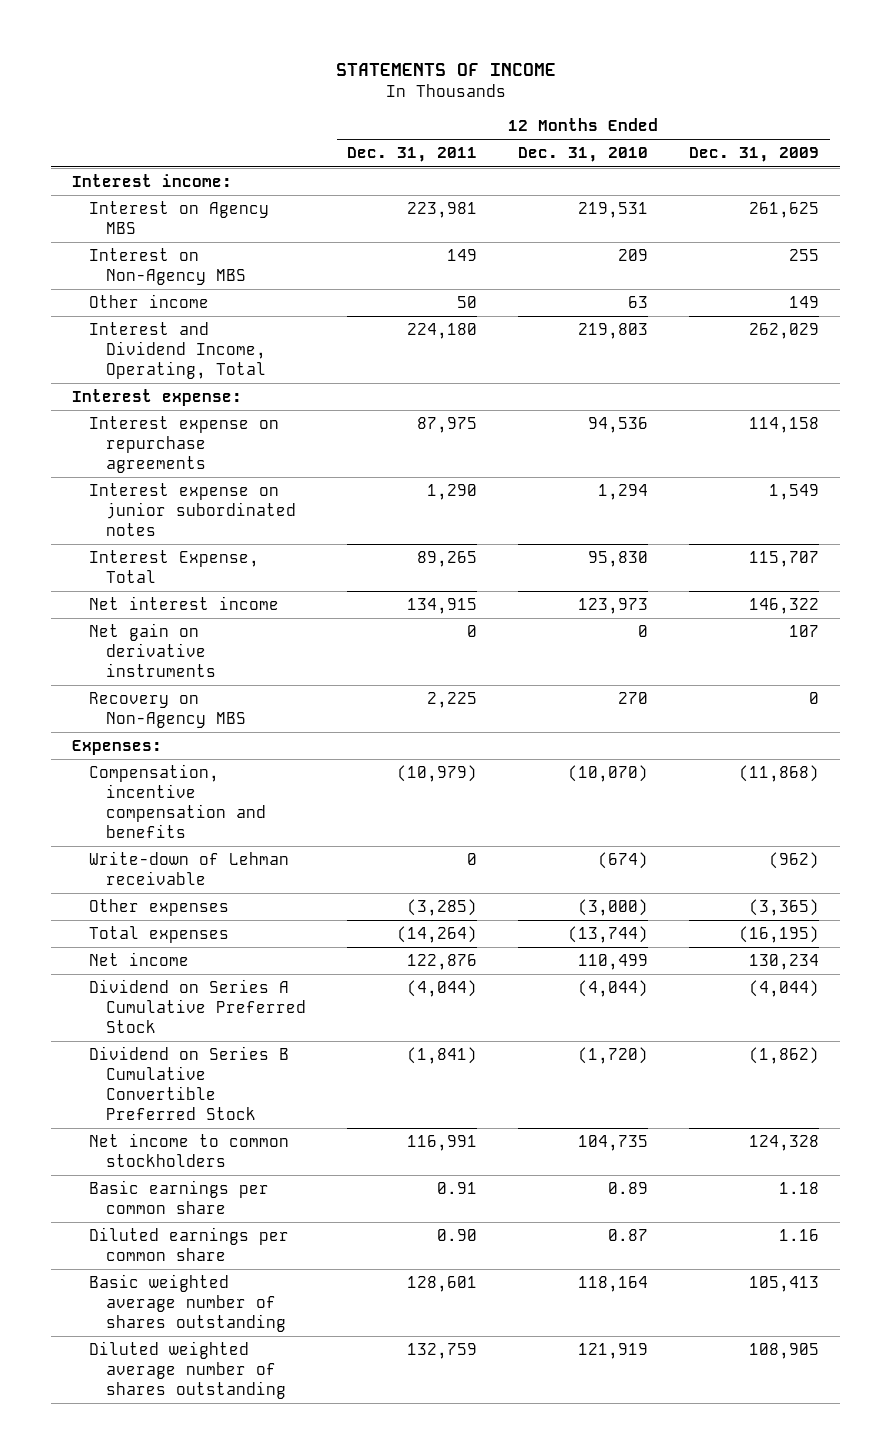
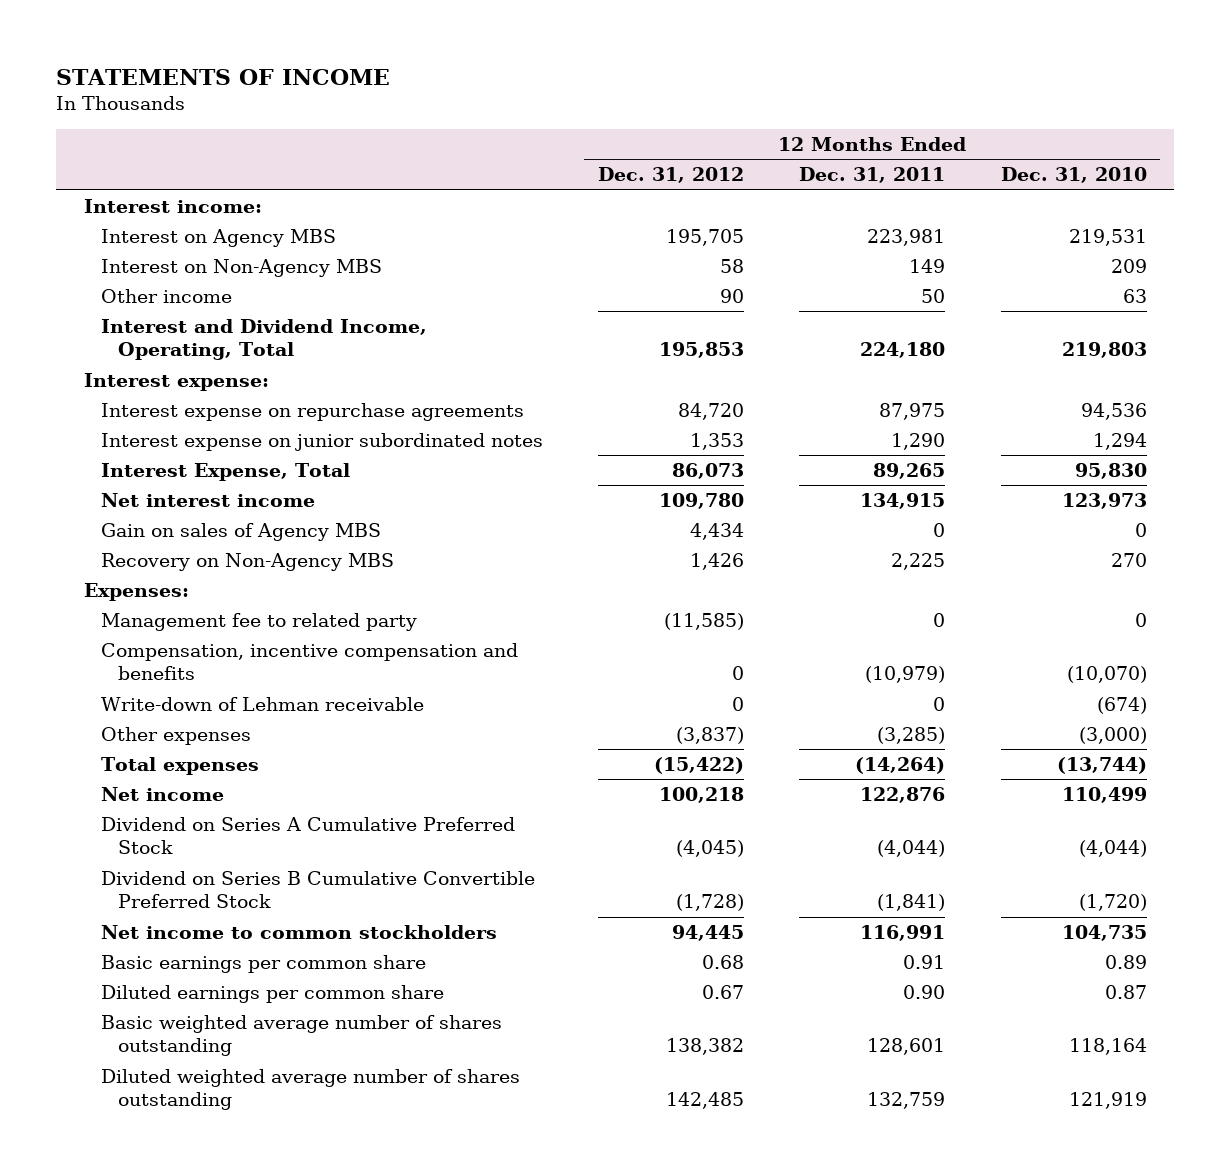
[689,147,820,163] Dec. 31, 2009 -> none
none -> [598,167,745,184] Dec. 31, 2012
[89,623,217,677] Net gain on derivative instruments -> none
none -> [101,523,382,542] Gain on sales of Agency MBS
none -> [101,613,418,632] Management fee to related party

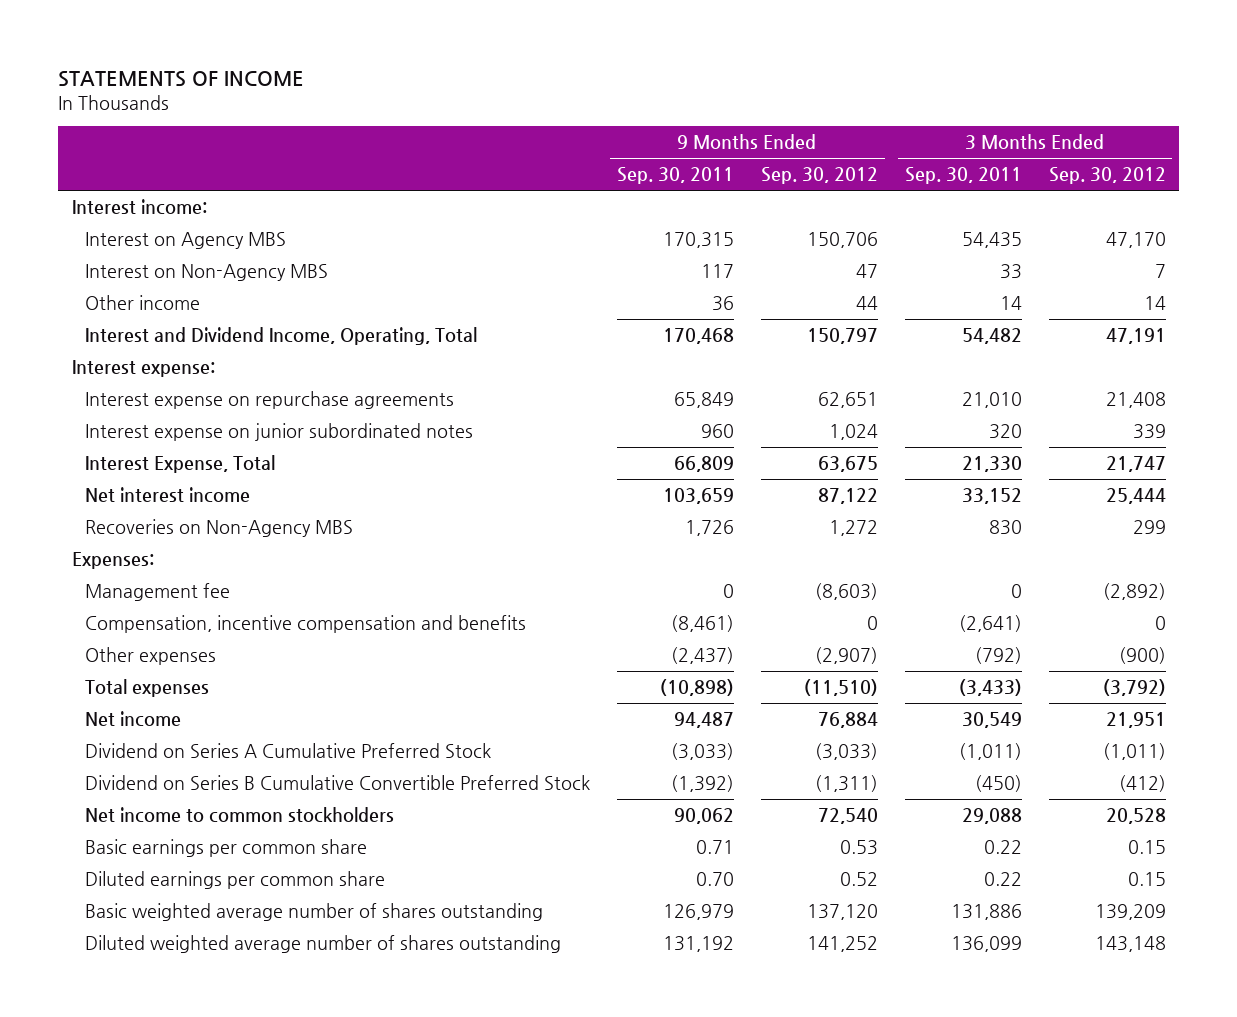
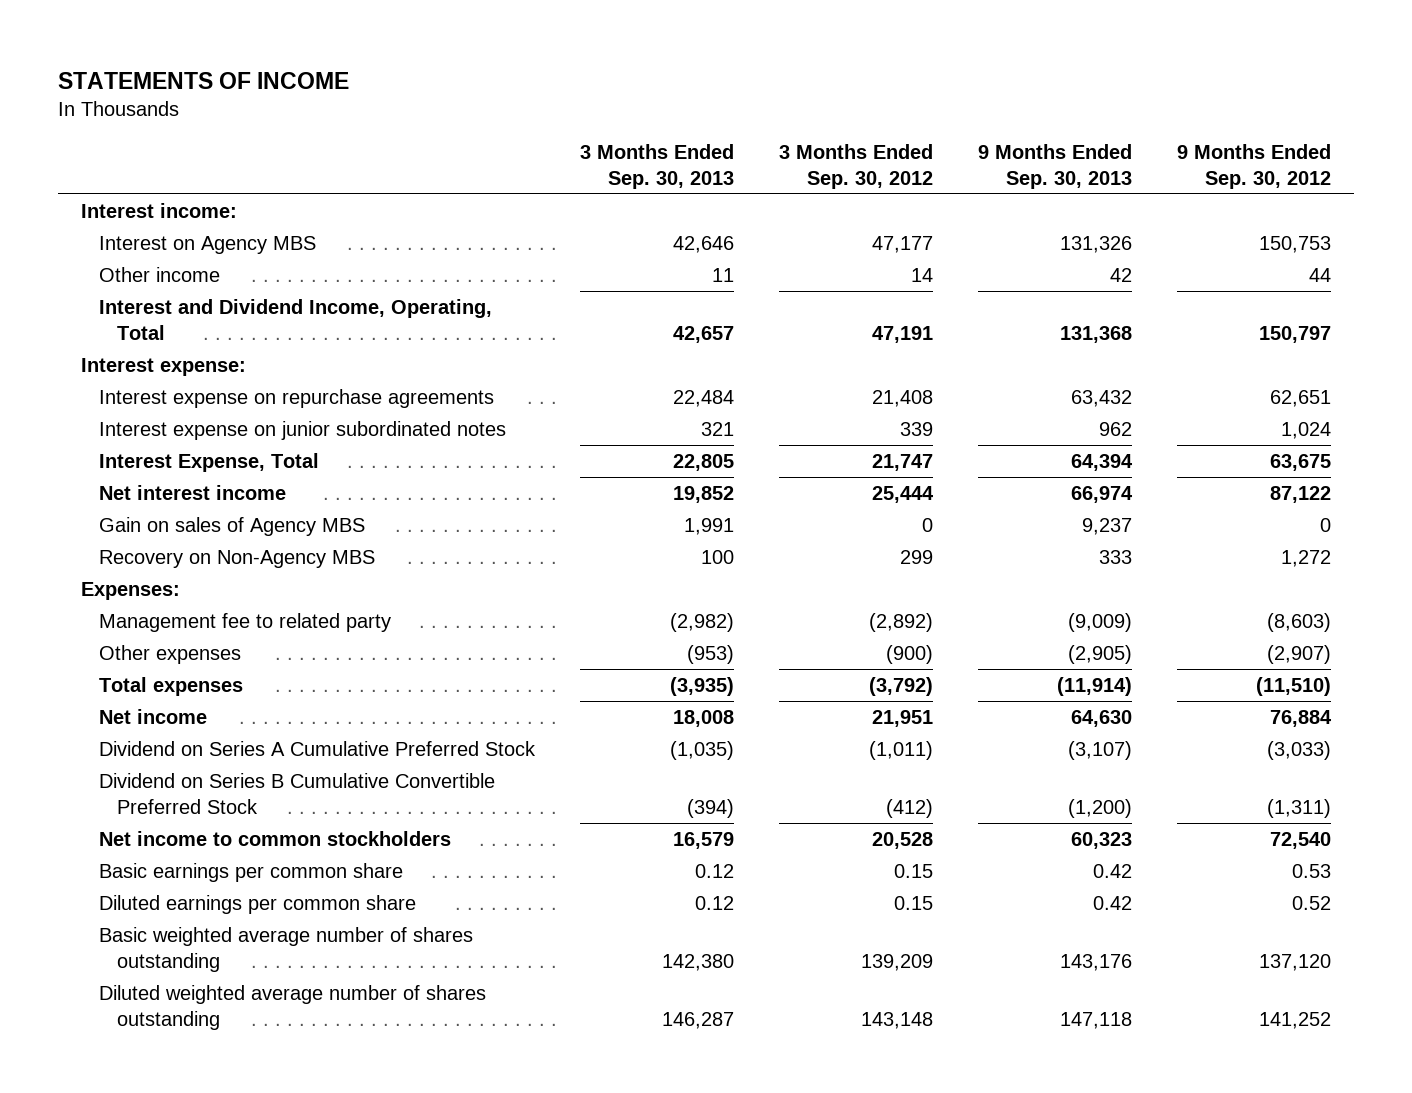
[616,167,734,185] Sep. 30, 2011 -> none
[904,167,1022,185] Sep. 30, 2011 -> none
none -> [579,144,734,189] 3 Months Ended Sep. 30, 2013
none -> [977,144,1132,189] 9 Months Ended Sep. 30, 2013
[85,264,329,282] Interest on Non-Agency MBS -> none
[806,232,878,249] 150,706 -> [1259,235,1332,253] 150,753
[1105,232,1166,249] 47,170 -> [871,235,933,253] 47,177
none -> [98,516,365,536] Gain on sales of Agency MBS
[85,519,354,538] Recoveries on Non-Agency MBS -> [98,549,375,568] Recovery on Non-Agency MBS
[85,615,527,634] Compensation, incentive compensation and benefits -> none
[85,583,231,602] Management fee -> [98,612,391,632] Management fee to related party

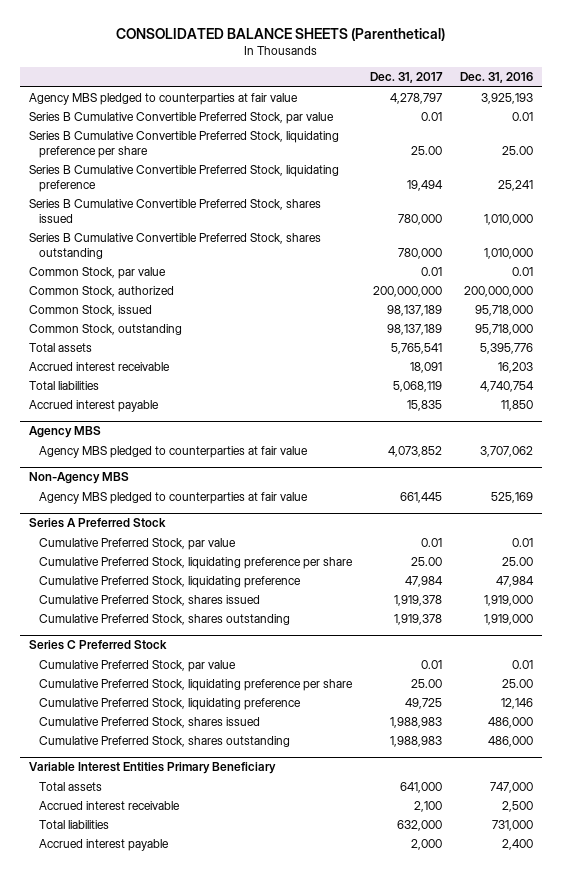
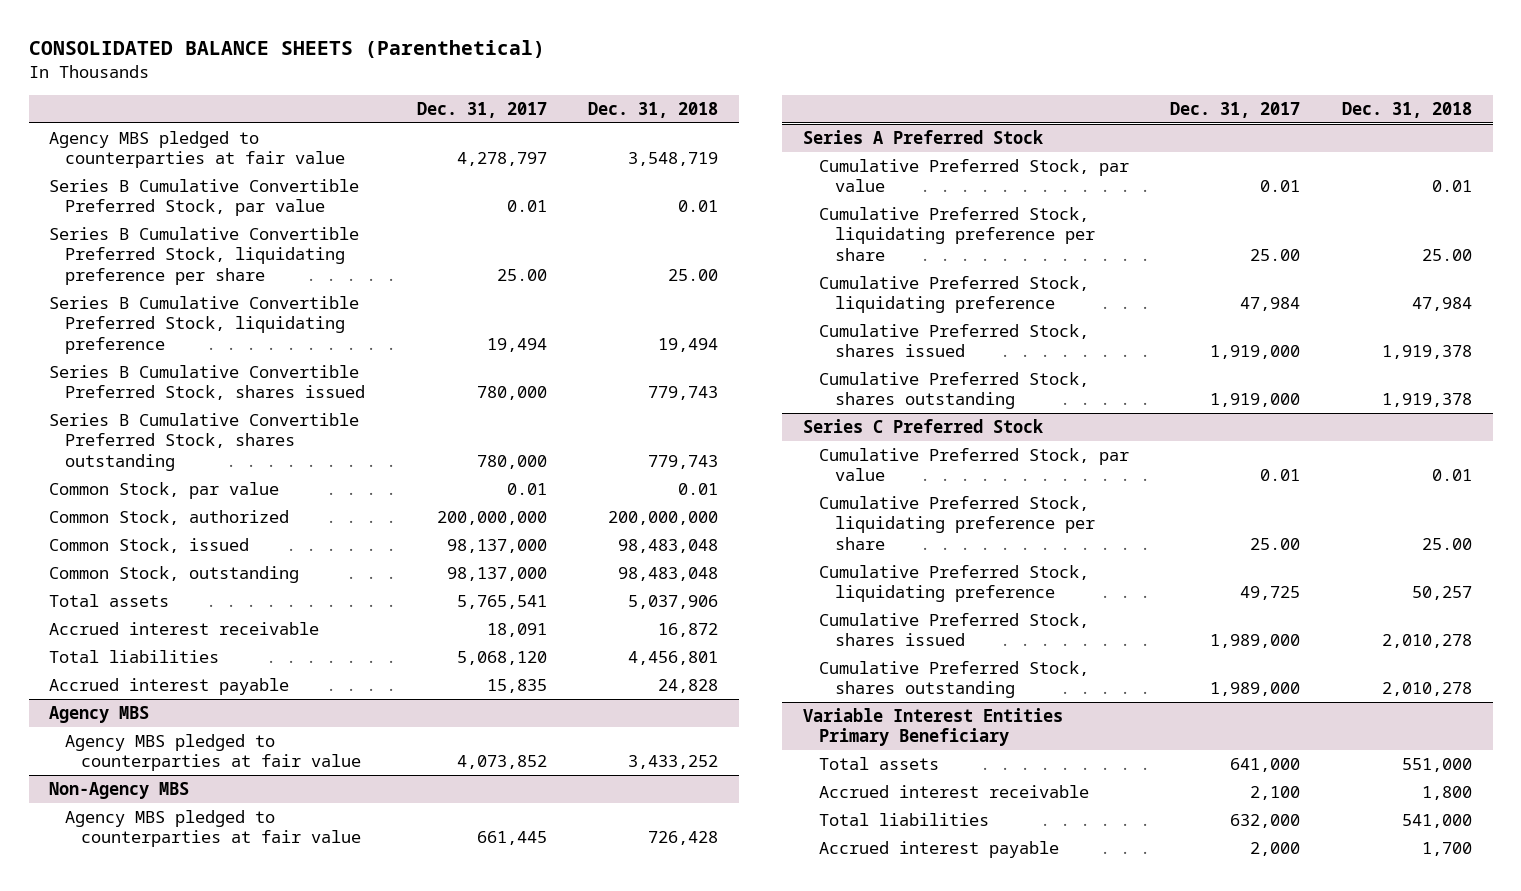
[459,72,533,84] Dec. 31, 2016 -> none
none -> [588,102,719,119] Dec. 31, 2018
[386,305,442,317] 98,137,189 -> [446,538,547,553] 98,137,000
[386,324,442,336] 98,137,189 -> [446,566,547,581] 98,137,000
[392,381,442,393] 5,068,119 -> [456,650,547,665] 5,068,120
[393,595,442,607] 1,919,378 -> [1210,345,1301,360] 1,919,000
[393,614,442,626] 1,919,378 -> [1210,393,1301,408] 1,919,000
[389,717,442,729] 1,988,983 -> [1210,634,1301,649] 1,989,000
[389,736,442,748] 1,988,983 -> [1210,682,1301,697] 1,989,000

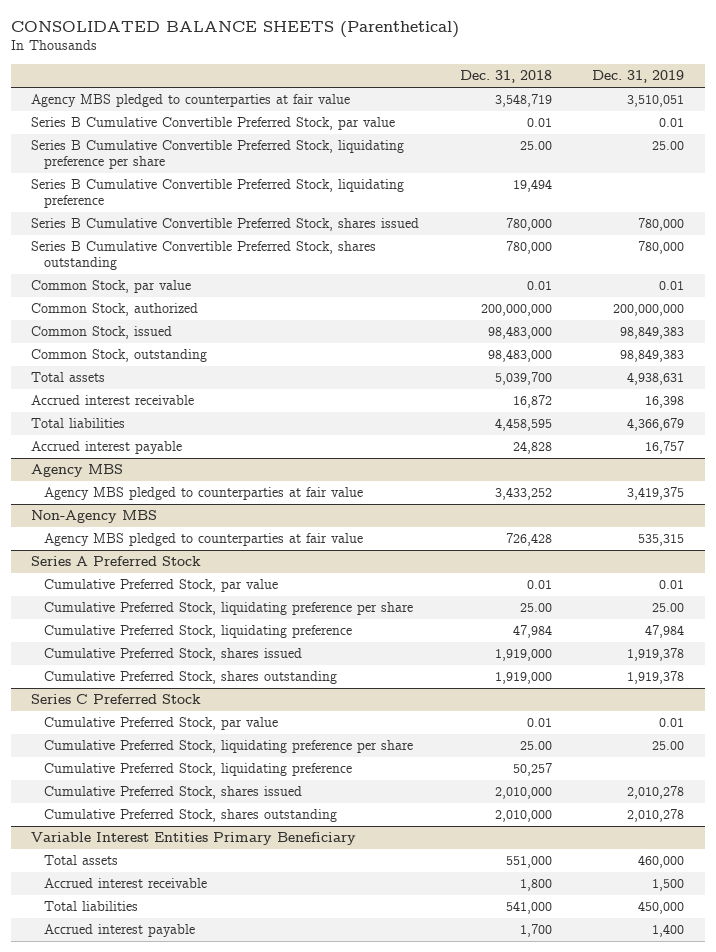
[416,102,547,119] Dec. 31, 2017 -> none
none -> [592,70,685,84] Dec. 31, 2019
[648,386,719,401] 779,743 -> [505,218,552,232] 780,000
[648,454,719,469] 779,743 -> [505,241,552,255] 780,000
[618,538,719,553] 98,483,048 -> [487,326,552,340] 98,483,000
[618,566,719,581] 98,483,048 -> [487,349,552,363] 98,483,000
[628,594,719,609] 5,037,906 -> [494,372,552,386] 5,039,700
[628,650,719,665] 4,456,801 -> [494,418,552,432] 4,458,595
[1382,345,1473,360] 1,919,378 -> [494,649,552,662] 1,919,000
[1382,393,1473,408] 1,919,378 -> [494,672,552,685] 1,919,000
[1382,634,1473,649] 2,010,278 -> [494,787,552,800] 2,010,000
[1382,682,1473,697] 2,010,278 -> [494,810,552,823] 2,010,000

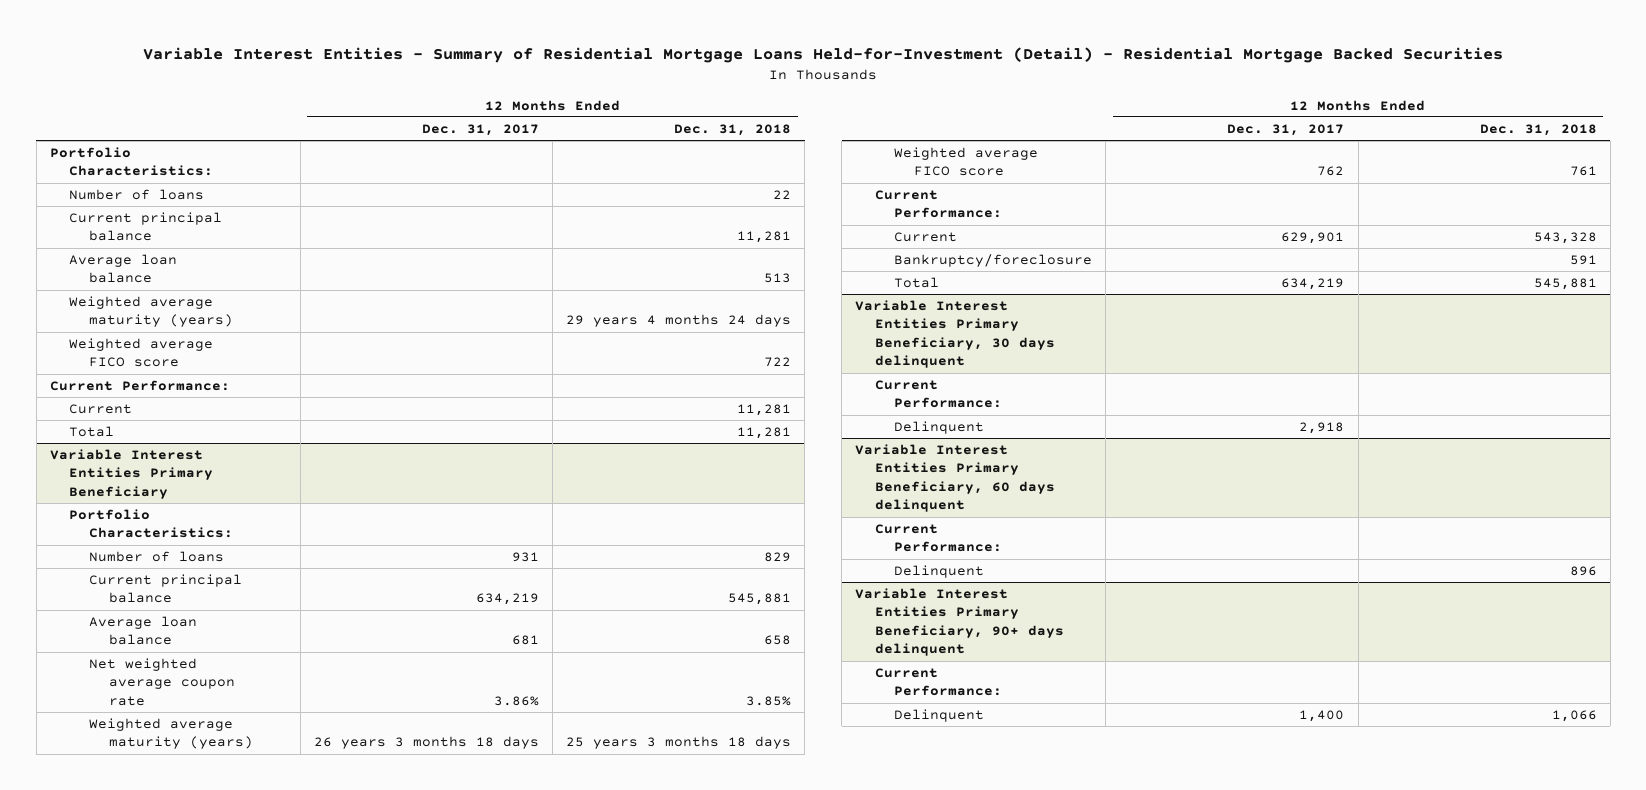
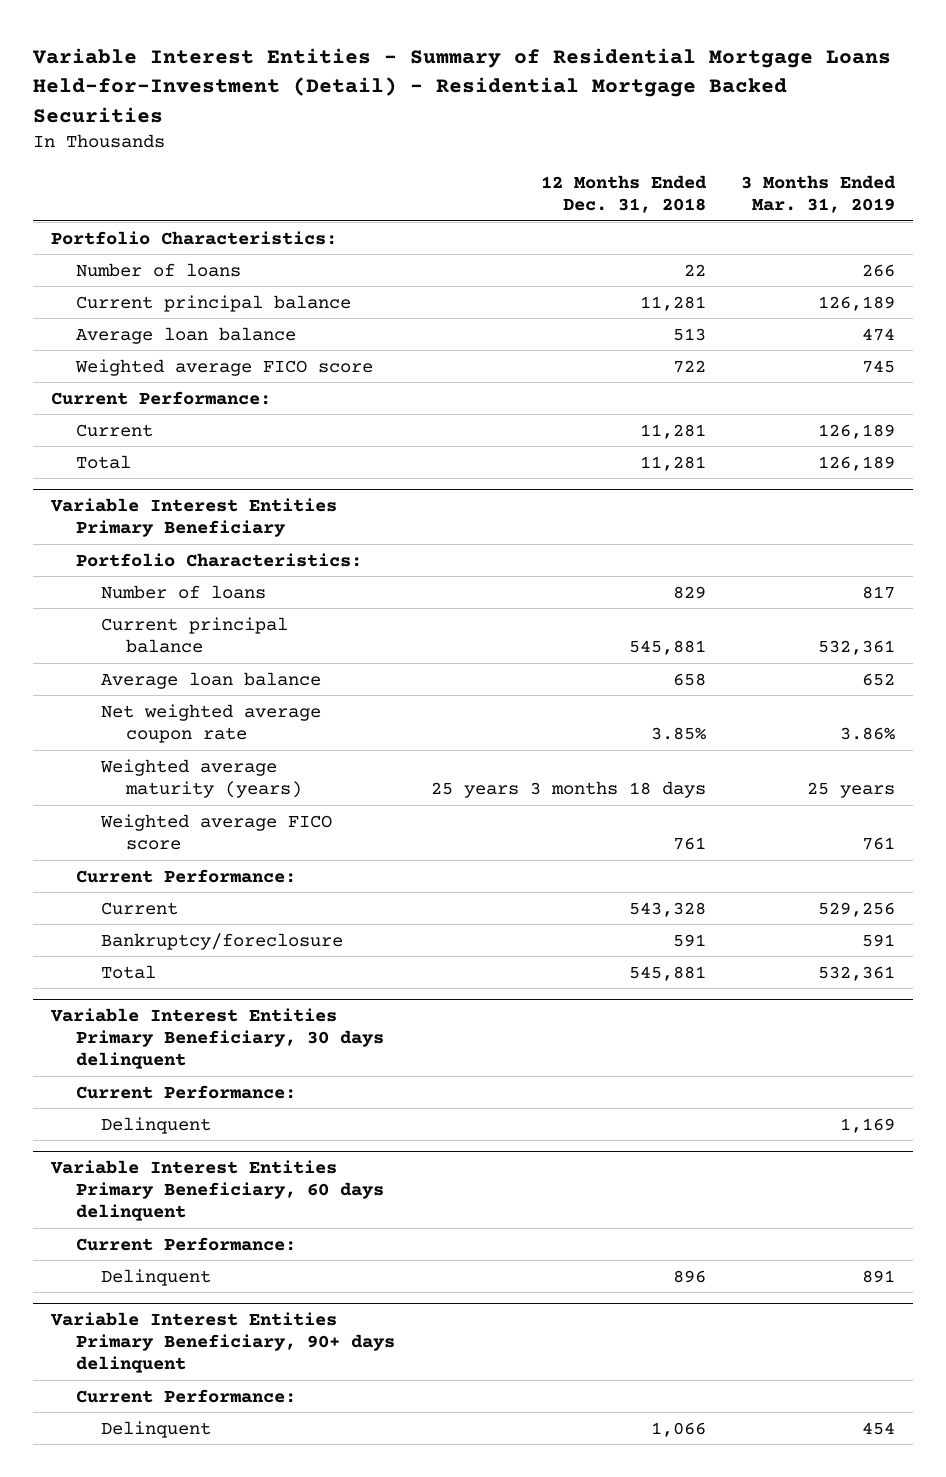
[422,123,540,136] Dec. 31, 2017 -> none
none -> [741,174,897,213] 3 Months Ended Mar. 31, 2019
[69,295,233,328] Weighted average maturity (years) -> none

